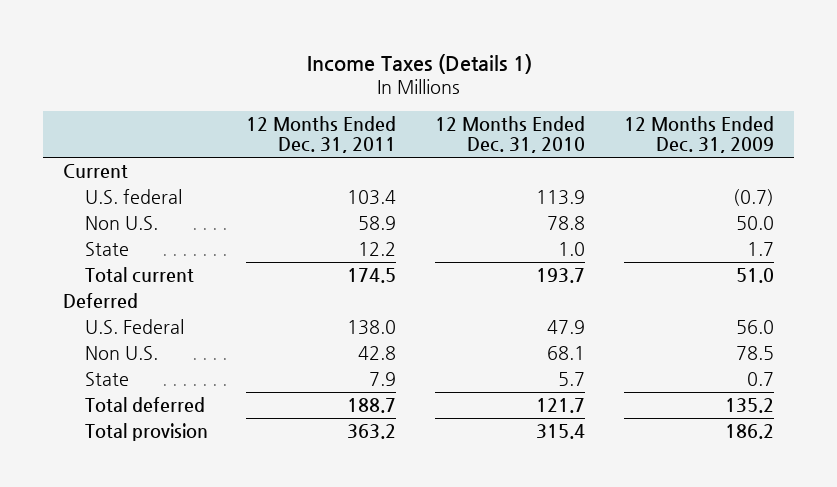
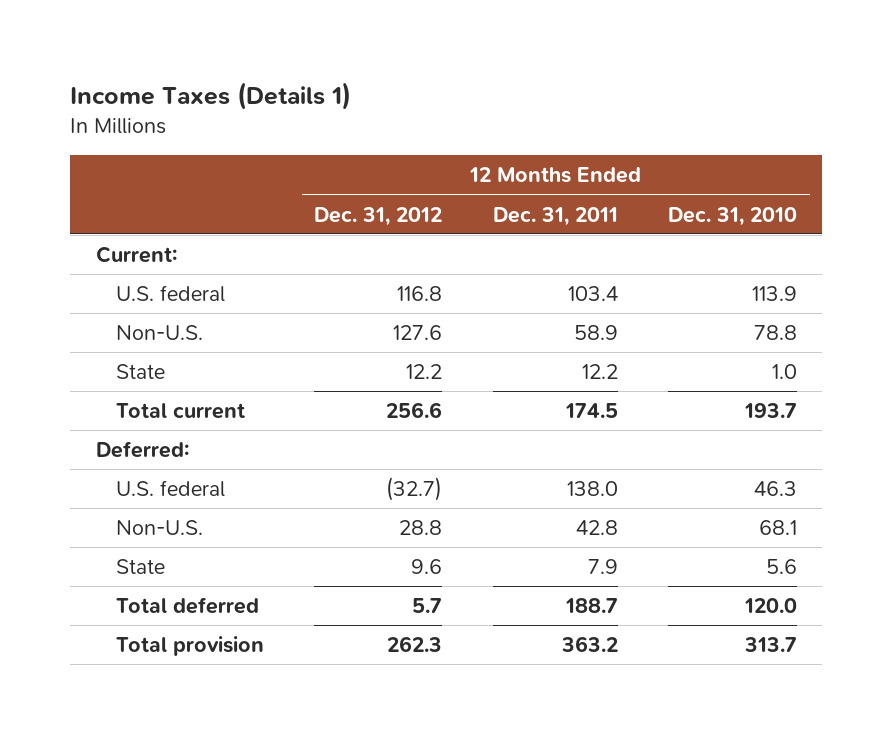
[624,115,775,154] 12 Months Ended Dec. 31, 2009 -> none
none -> [314,206,443,226] Dec. 31, 2012
[62,164,128,179] Current -> [95,246,177,264] Current:
[84,216,158,231] Non U.S. -> [115,325,203,341] Non-U.S.
[62,293,138,309] Deferred -> [95,441,189,459] Deferred:
[84,319,184,335] U.S. Federal -> [115,480,225,498] U.S. federal
[547,320,586,335] 47.9 -> [753,481,797,497] 46.3
[84,346,158,361] Non U.S. -> [115,520,203,536] Non-U.S.
[558,372,586,387] 5.7 -> [765,559,797,575] 5.6
[536,398,586,414] 121.7 -> [743,598,797,614] 120.0
[536,424,586,440] 315.4 -> [743,637,797,653] 313.7

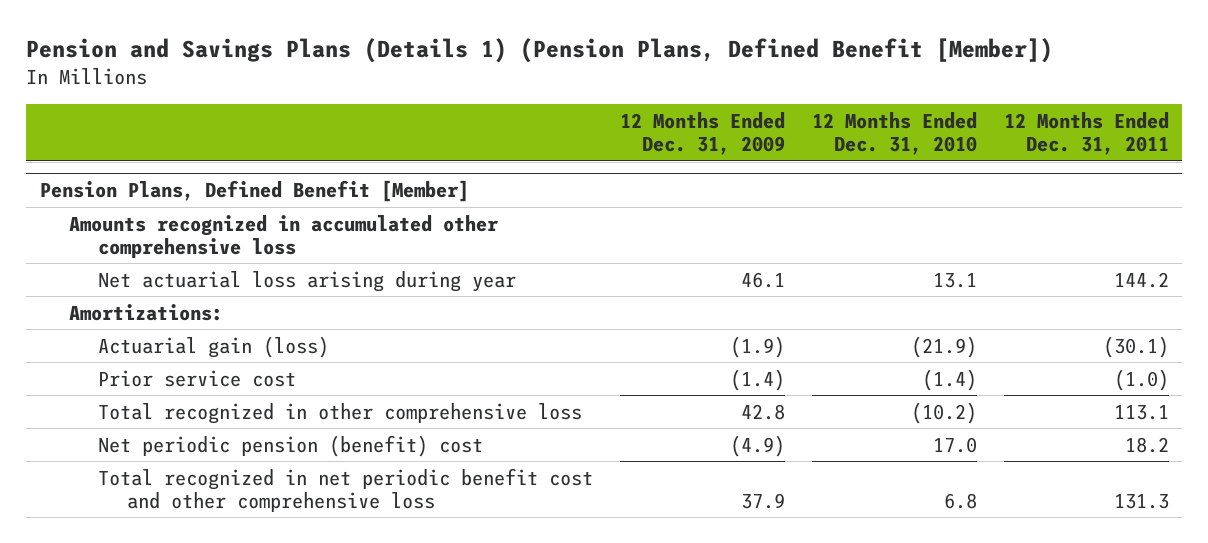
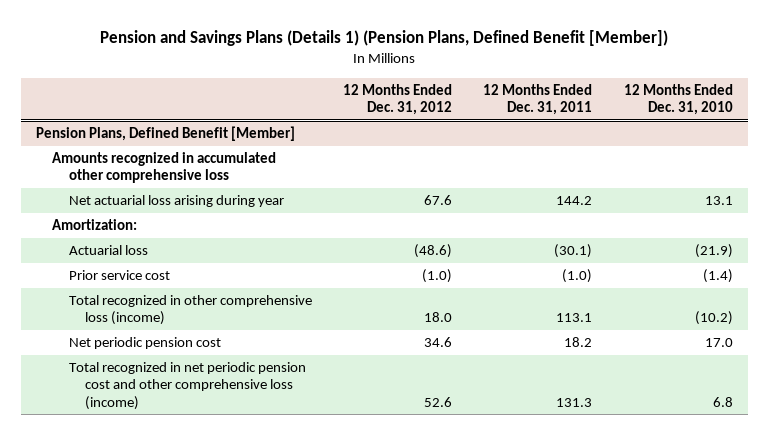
[619,111,785,156] 12 Months Ended Dec. 31, 2009 -> none
none -> [343,83,453,116] 12 Months Ended Dec. 31, 2012
[68,303,223,321] Amortizations: -> [52,219,138,231] Amortization:
[97,335,329,358] Actuarial gain (loss) -> [68,245,148,256] Actuarial loss
[97,402,582,424] Total recognized in other comprehensive loss -> [68,295,312,326] Total recognized in other comprehensive loss (income)
[97,434,483,457] Net periodic pension (benefit) cost -> [68,337,221,350] Net periodic pension cost
[97,467,593,512] Total recognized in net periodic benefit cost and other comprehensive loss -> [68,362,306,410] Total recognized in net periodic pension cost and other comprehensive loss (income)

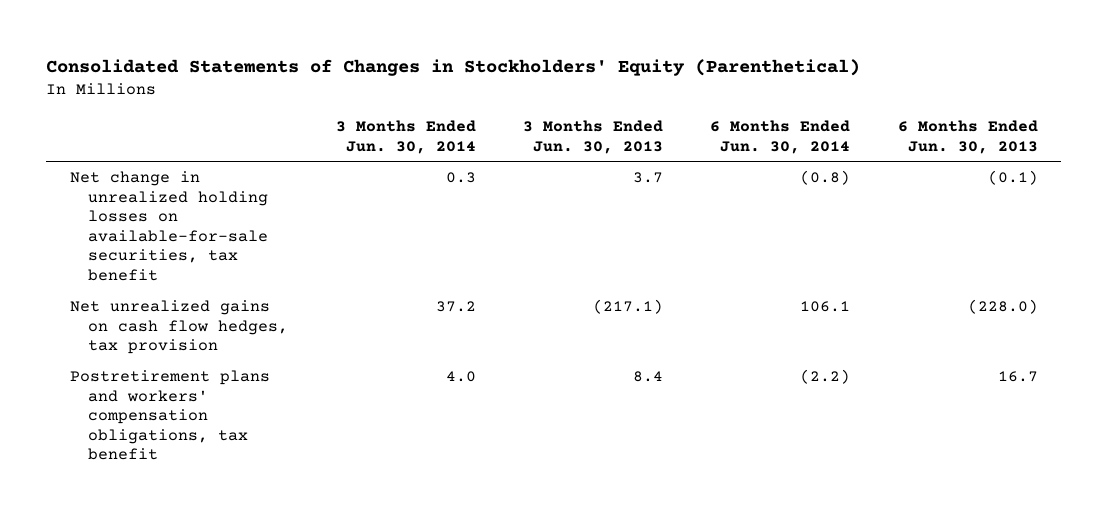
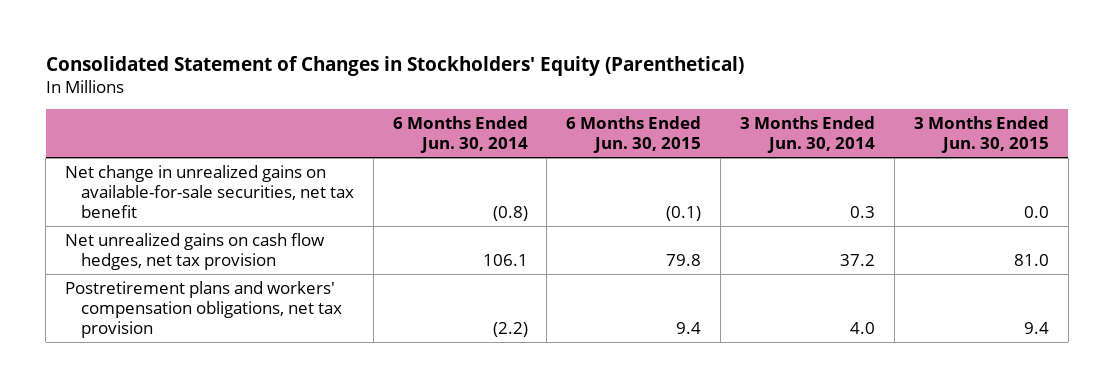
[46,58,861,76] Consolidated Statements of Changes in Stockholders' Equity (Parenthetical) -> [45,56,744,77] Consolidated Statement of Changes in Stockholders' Equity (Parenthetical)
[522,119,663,154] 3 Months Ended Jun. 30, 2013 -> none
[897,119,1038,154] 6 Months Ended Jun. 30, 2013 -> none
none -> [566,116,702,154] 6 Months Ended Jun. 30, 2015
none -> [913,116,1049,154] 3 Months Ended Jun. 30, 2015
[69,171,269,282] Net change in unrealized holding losses on available-for-sale securities, tax benefit -> [65,164,354,219] Net change in unrealized gains on available-for-sale securities, net tax benefit
[69,300,289,355] Net unrealized gains on cash flow hedges, tax provision -> [65,232,326,270] Net unrealized gains on cash flow hedges, net tax provision
[69,370,270,461] Postretirement plans and workers' compensation obligations, tax benefit -> [65,280,342,339] Postretirement plans and workers' compensation obligations, net tax provision

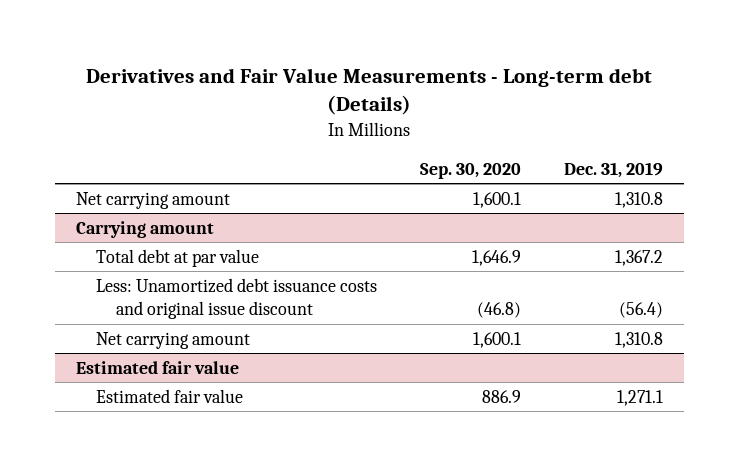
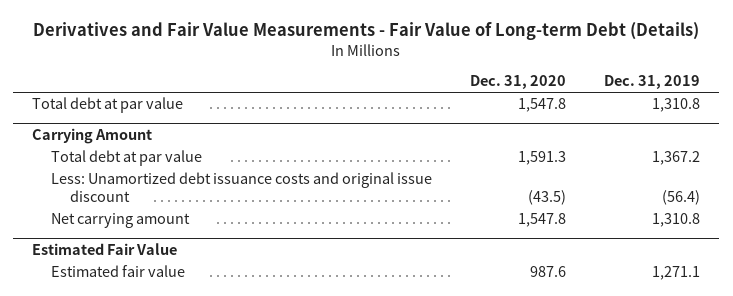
[86,68,653,116] Derivatives and Fair Value Measurements - Long-term debt (Details) -> [33,22,700,41] Derivatives and Fair Value Measurements - Fair Value of Long-term Debt (Details)
[419,162,521,179] Sep. 30, 2020 -> none
none -> [470,75,567,90] Dec. 31, 2020
[76,191,231,209] Net carrying amount -> [32,97,184,114] Total debt at par value
[76,220,215,238] Carrying amount -> [32,128,153,145] Carrying Amount
[76,360,240,374] Estimated fair value -> [32,243,178,256] Estimated Fair Value

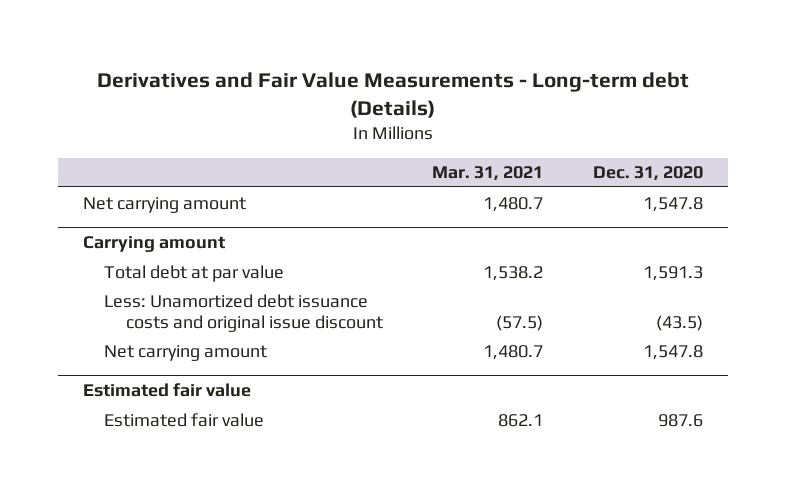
[33,22,700,41] Derivatives and Fair Value Measurements - Fair Value of Long-term Debt (Details) -> [97,71,690,118] Derivatives and Fair Value Measurements - Long-term debt (Details)
[604,75,701,90] Dec. 31, 2019 -> none
none -> [432,166,544,182] Mar. 31, 2021
[32,97,184,114] Total debt at par value -> [83,196,247,213] Net carrying amount
[32,128,153,145] Carrying Amount -> [83,236,226,253] Carrying amount
[32,243,178,256] Estimated Fair Value -> [83,383,252,398] Estimated fair value

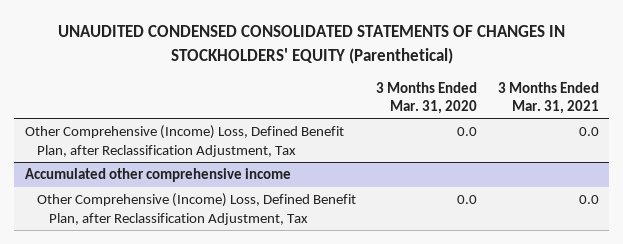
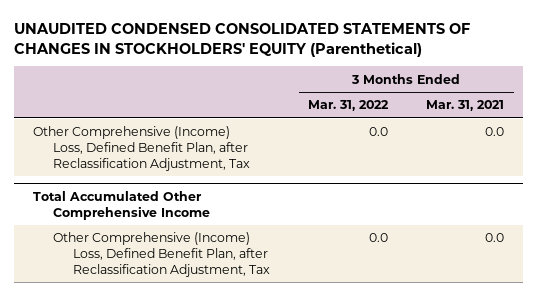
[376,81,478,115] 3 Months Ended Mar. 31, 2020 -> none
none -> [308,100,390,112] Mar. 31, 2022
[24,168,291,183] Accumulated other comprehensive income -> [33,191,211,220] Total Accumulated Other Comprehensive Income

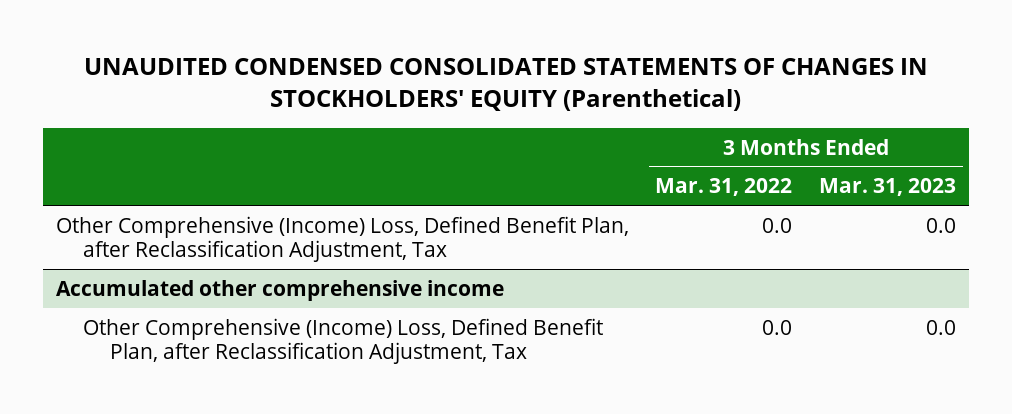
[426,100,505,112] Mar. 31, 2021 -> none
none -> [818,178,956,197] Mar. 31, 2023
[33,191,211,220] Total Accumulated Other Comprehensive Income -> [55,279,504,301] Accumulated other comprehensive income

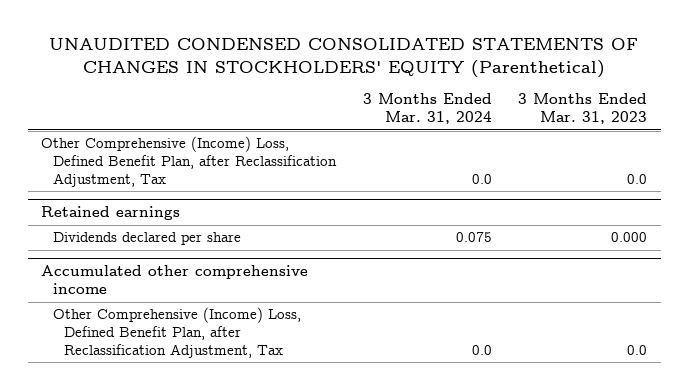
[655,178,793,197] Mar. 31, 2022 -> none
none -> [362,93,492,125] 3 Months Ended Mar. 31, 2024
none -> [41,206,181,221] Retained earnings
none -> [52,232,241,246] Dividends declared per share

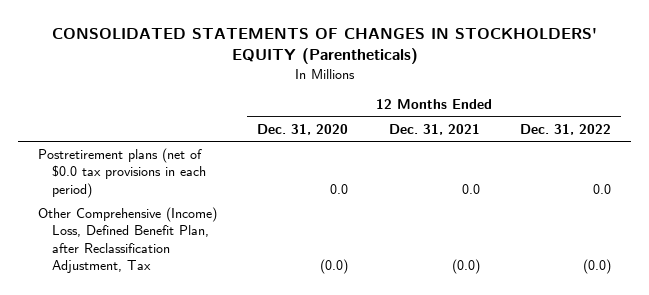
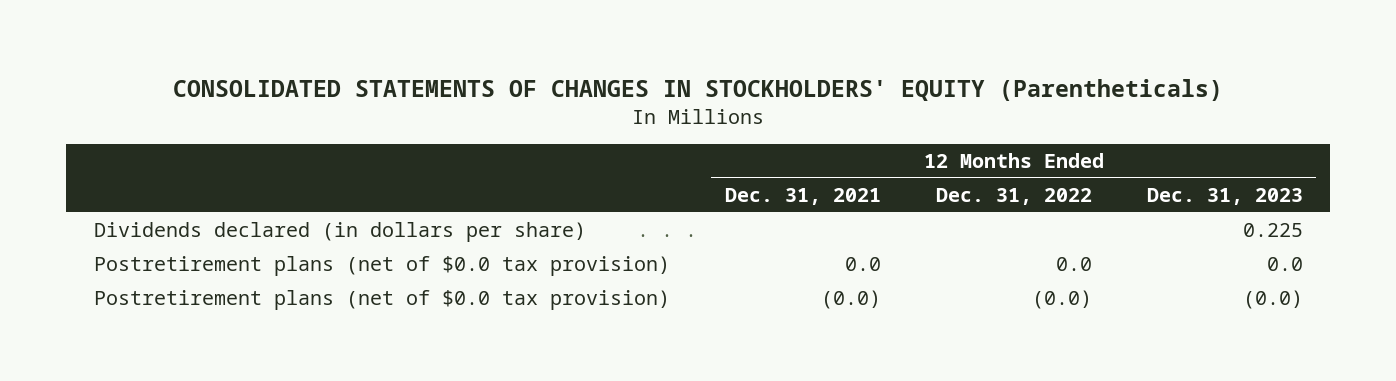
[257,123,349,135] Dec. 31, 2020 -> none
none -> [1146,187,1303,205] Dec. 31, 2023
none -> [93,222,586,243] Dividends declared (in dollars per share)
[38,147,207,198] Postretirement plans (net of $0.0 tax provisions in each period) -> [93,256,670,277] Postretirement plans (net of $0.0 tax provision)
[38,206,218,273] Other Comprehensive (Income) Loss, Defined Benefit Plan, after Reclassification Adjustment, Tax -> [93,290,670,311] Postretirement plans (net of $0.0 tax provision)

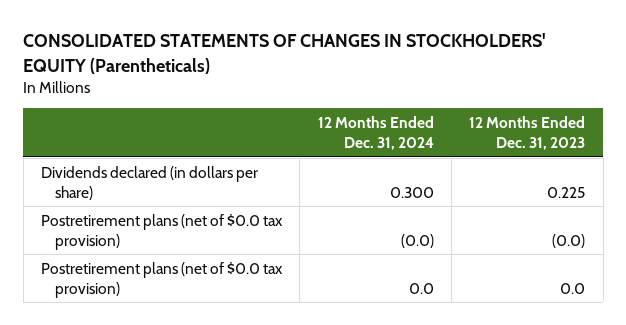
[724,187,881,205] Dec. 31, 2021 -> none
[935,187,1092,205] Dec. 31, 2022 -> none
none -> [317,115,434,151] 12 Months Ended Dec. 31, 2024
[93,256,670,277] Postretirement plans (net of $0.0 tax provision) -> [40,261,283,298] Postretirement plans (net of $0.0 tax provision)

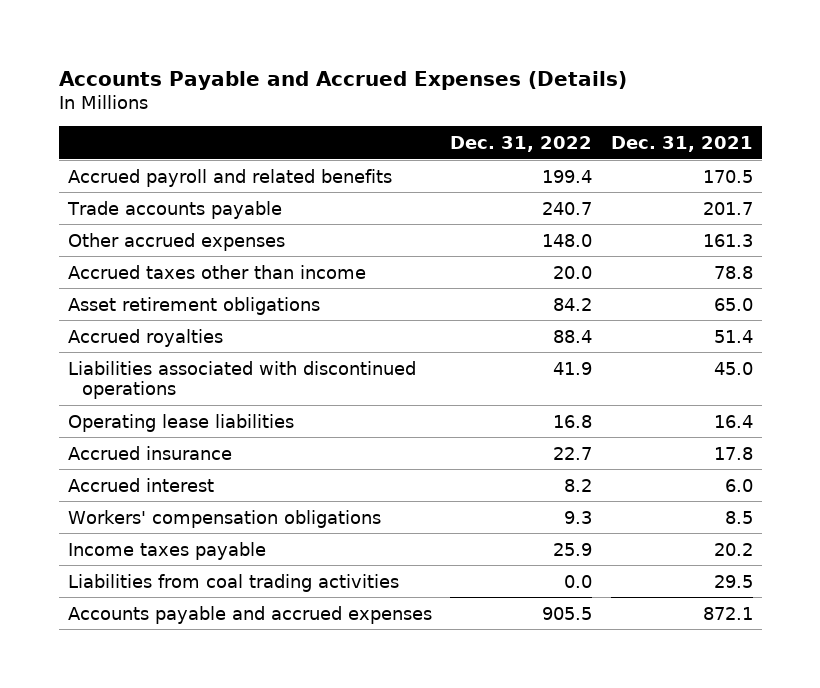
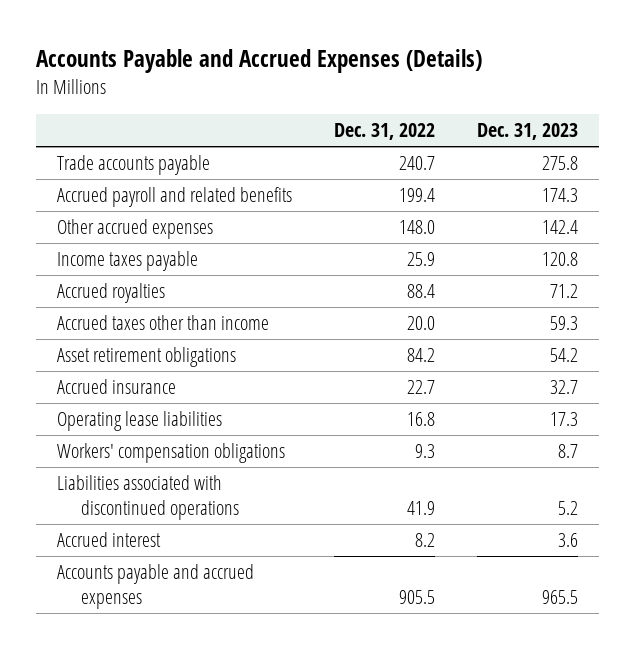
[610,135,753,152] Dec. 31, 2021 -> none
none -> [476,123,578,141] Dec. 31, 2023
[67,168,392,187] Accrued payroll and related benefits -> [56,187,292,208] Accrued payroll and related benefits
[67,541,266,560] Income taxes payable -> [56,251,198,272] Income taxes payable
[67,328,223,347] Accrued royalties -> [56,283,165,304] Accrued royalties
[67,413,294,432] Operating lease liabilities -> [56,411,222,432] Operating lease liabilities
[67,573,399,592] Liabilities from coal trading activities -> none
[67,360,416,399] Liabilities associated with discontinued operations -> [56,475,240,521] Liabilities associated with discontinued operations
[67,477,214,492] Accrued interest -> [56,532,161,548] Accrued interest

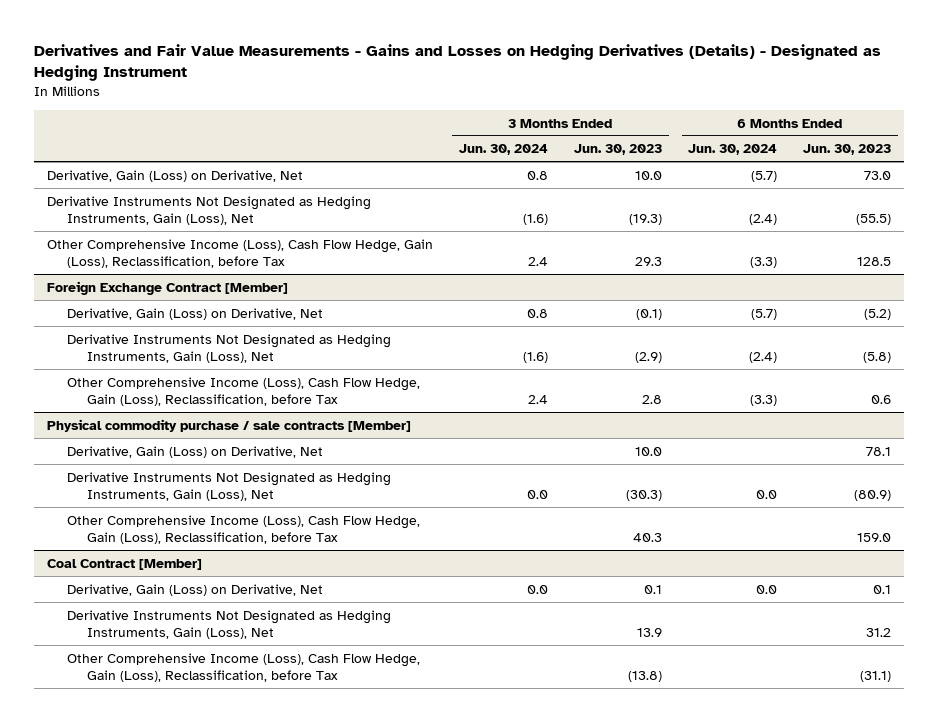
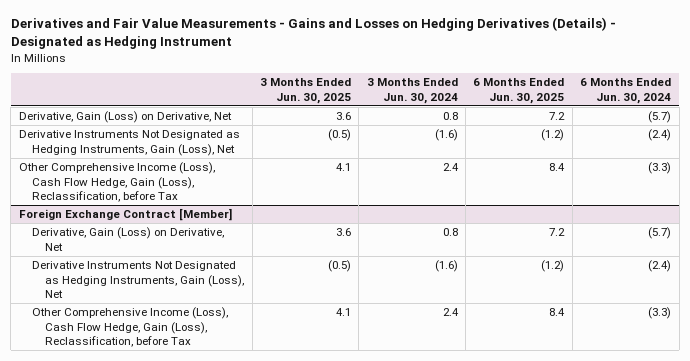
[574,144,663,156] Jun. 30, 2023 -> none
[803,144,892,156] Jun. 30, 2023 -> none
none -> [260,78,352,104] 3 Months Ended Jun. 30, 2025
none -> [473,78,565,104] 6 Months Ended Jun. 30, 2025
[46,418,411,432] Physical commodity purchase / sale contracts [Member] -> none
[66,445,323,458] Derivative, Gain (Loss) on Derivative, Net -> none
[66,471,391,502] Derivative Instruments Not Designated as Hedging Instruments, Gain (Loss), Net -> none
[66,514,420,545] Other Comprehensive Income (Loss), Cash Flow Hedge, Gain (Loss), Reclassification, before Tax -> none
[46,558,202,570] Coal Contract [Member] -> none
[66,583,323,596] Derivative, Gain (Loss) on Derivative, Net -> none
[66,609,391,640] Derivative Instruments Not Designated as Hedging Instruments, Gain (Loss), Net -> none
[66,652,420,683] Other Comprehensive Income (Loss), Cash Flow Hedge, Gain (Loss), Reclassification, before Tax -> none

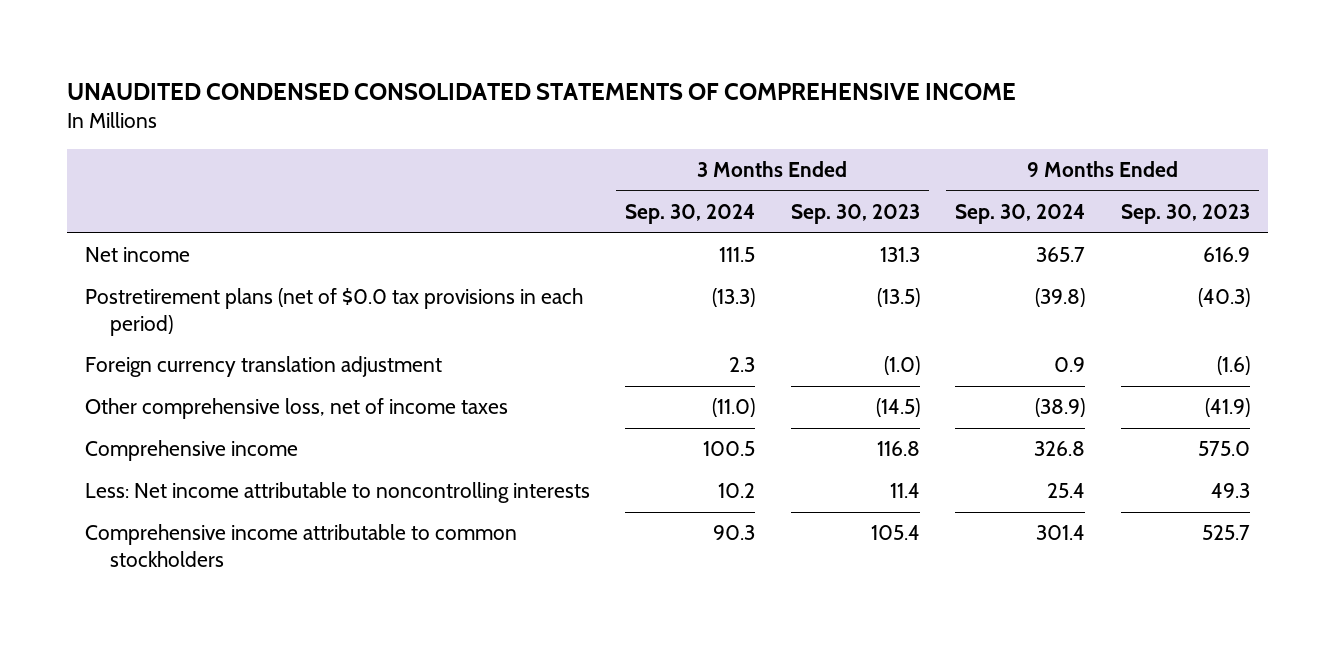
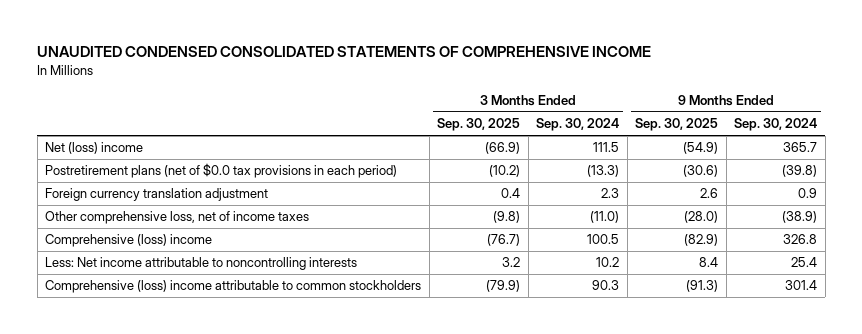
[790,204,920,225] Sep. 30, 2023 -> none
[1120,204,1250,225] Sep. 30, 2023 -> none
none -> [437,118,521,132] Sep. 30, 2025
none -> [635,118,719,132] Sep. 30, 2025
[84,247,190,263] Net income -> [45,142,144,155] Net (loss) income
[84,440,298,462] Comprehensive income -> [45,234,213,248] Comprehensive (loss) income
[84,524,517,567] Comprehensive income attributable to common stockholders -> [45,280,422,294] Comprehensive (loss) income attributable to common stockholders

